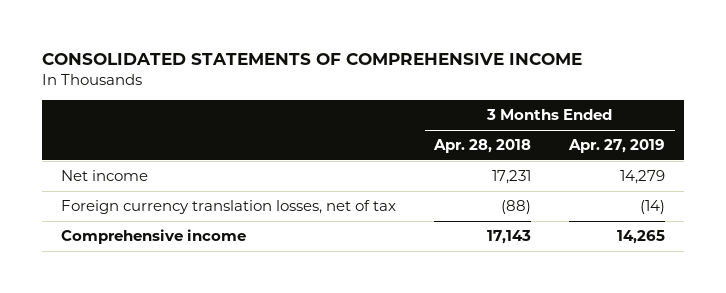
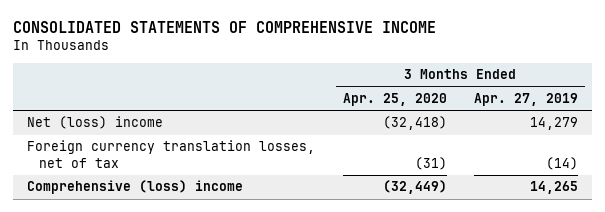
[433,139,532,154] Apr. 28, 2018 -> none
none -> [342,92,447,106] Apr. 25, 2020
[61,170,149,182] Net income -> [27,116,164,130] Net (loss) income
[61,229,247,245] Comprehensive income -> [27,180,244,195] Comprehensive (loss) income

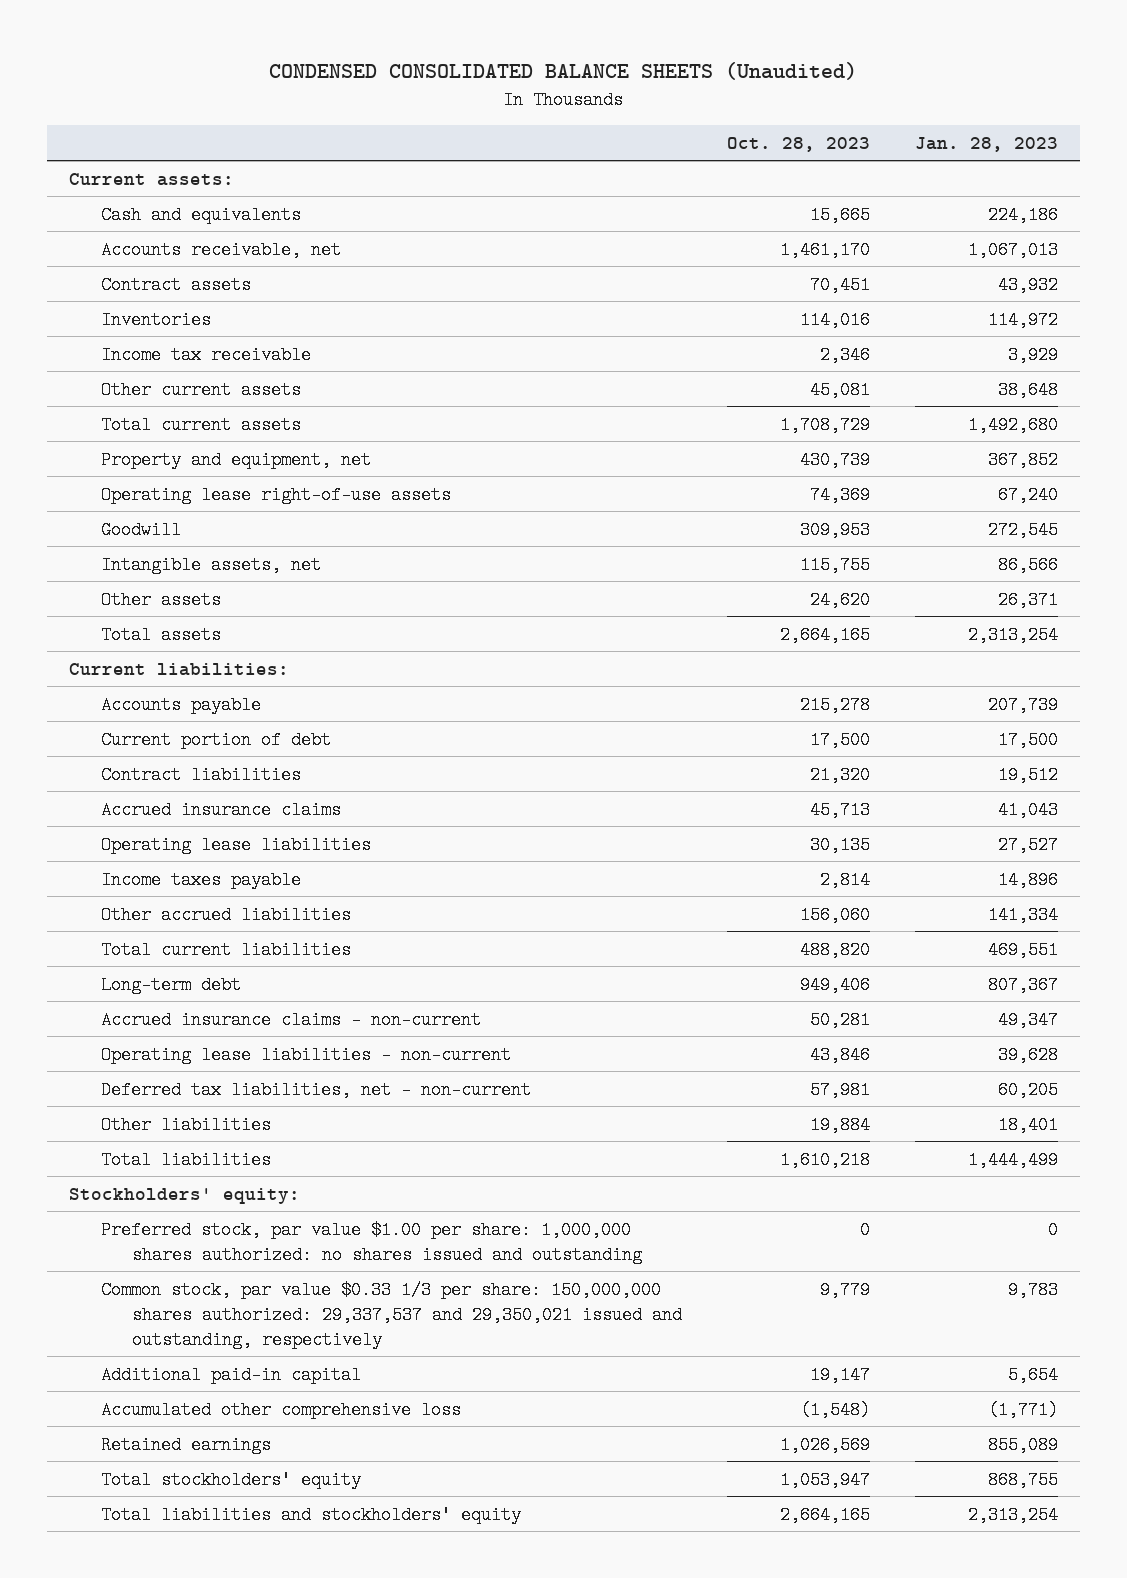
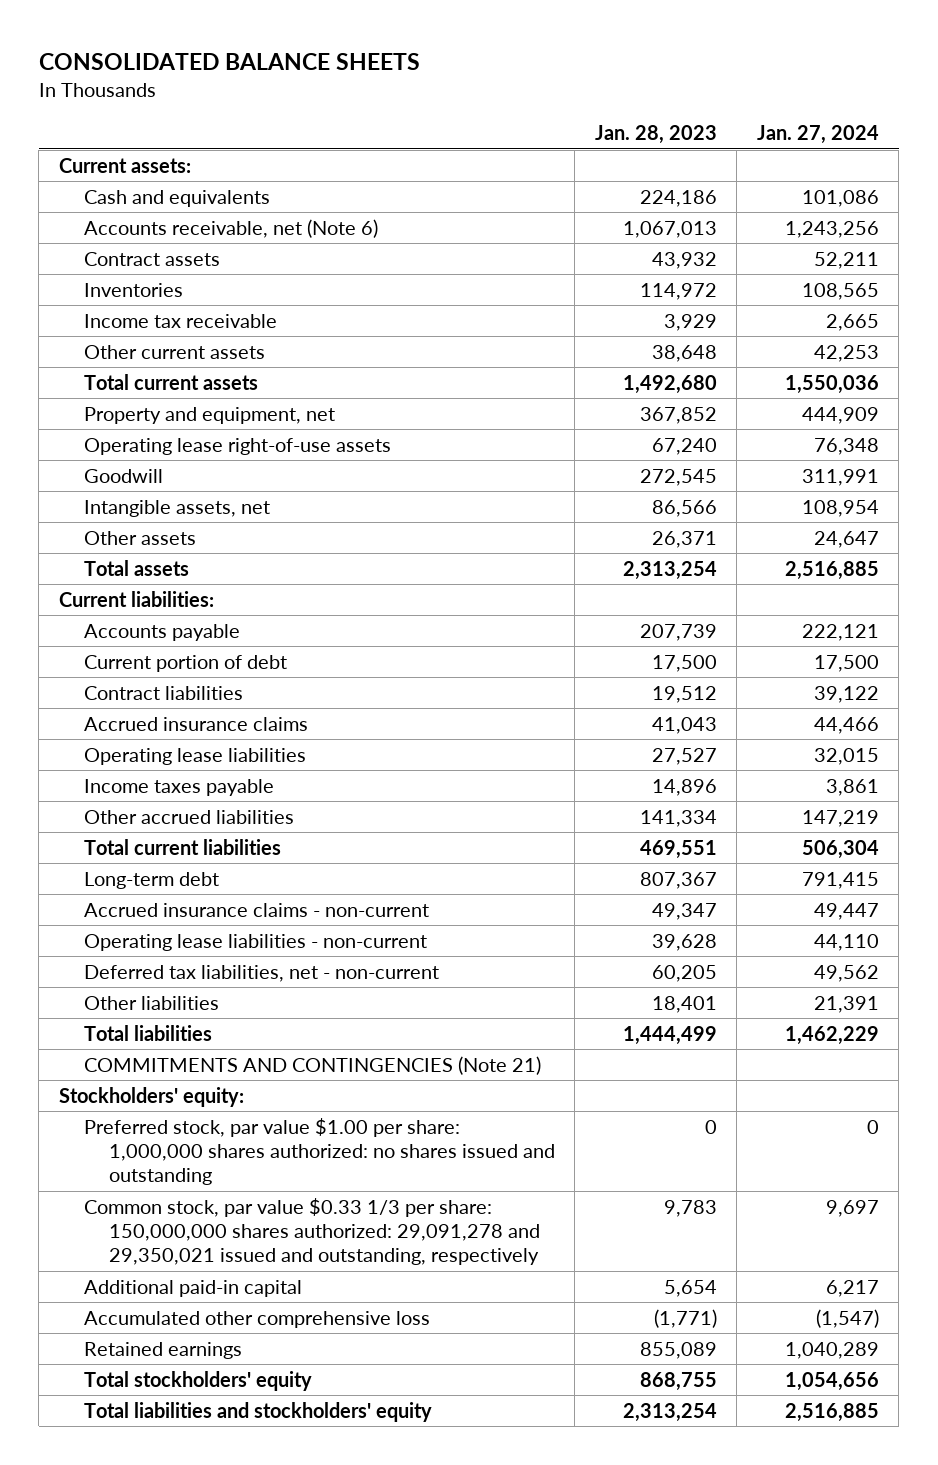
[269,62,858,81] CONDENSED CONSOLIDATED BALANCE SHEETS (Unaudited) -> [38,53,420,71] CONSOLIDATED BALANCE SHEETS
[726,137,870,153] Oct. 28, 2023 -> none
none -> [756,125,879,145] Jan. 27, 2024
[100,240,341,259] Accounts receivable, net -> [83,218,378,238] Accounts receivable, net (Note 6)
none -> [83,1055,541,1075] COMMITMENTS AND CONTINGENCIES (Note 21)
[100,1280,683,1349] Common stock, par value $0.33 1/3 per share: 150,000,000 shares authorized: 29,337,537 and 29,350,021 issued and outstanding, respectively -> [83,1197,540,1266] Common stock, par value $0.33 1/3 per share: 150,000,000 shares authorized: 29,091,278 and 29,350,021 issued and outstanding, respectively

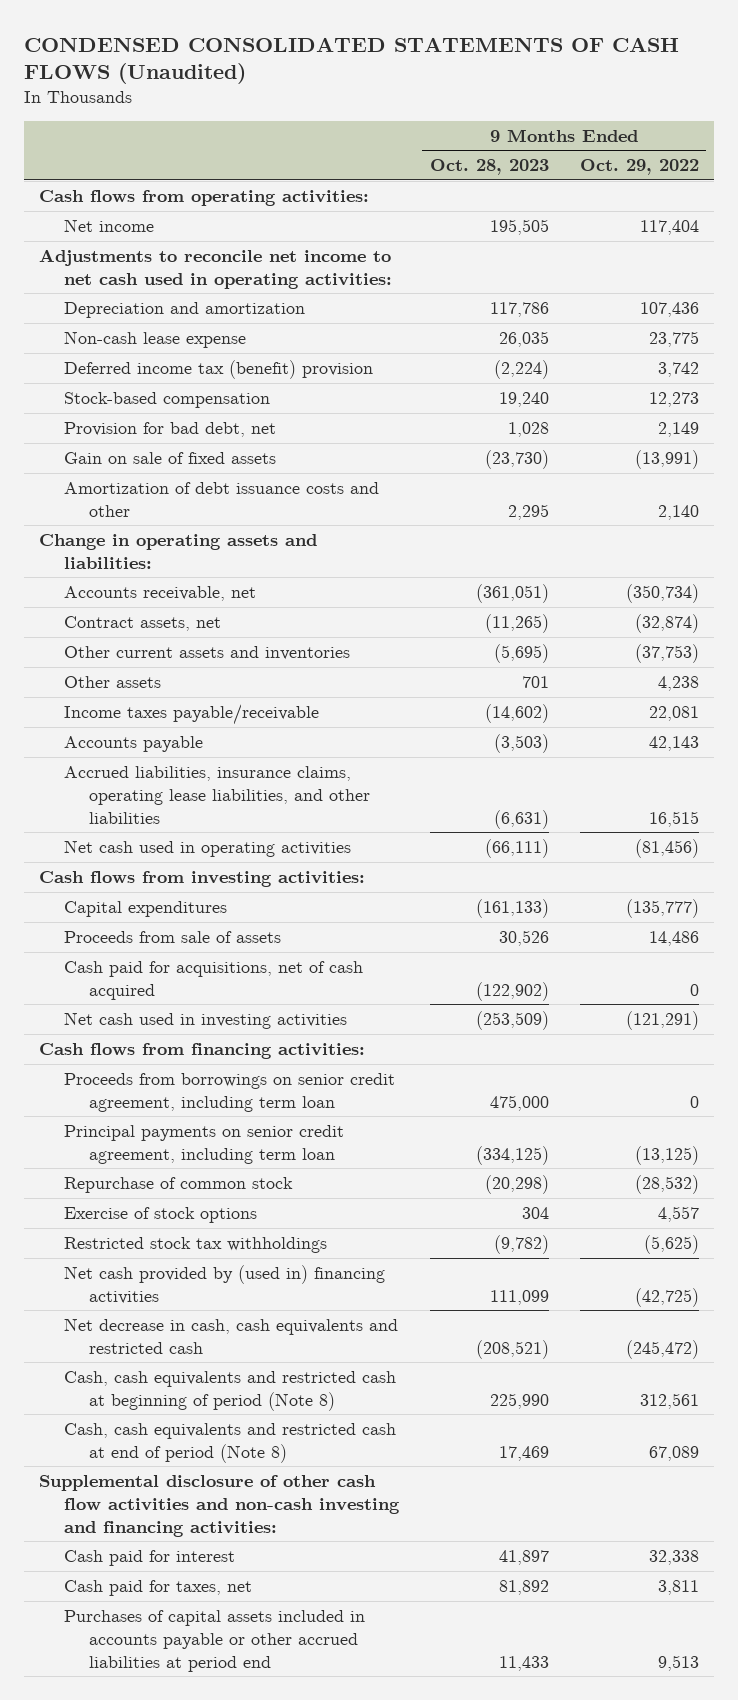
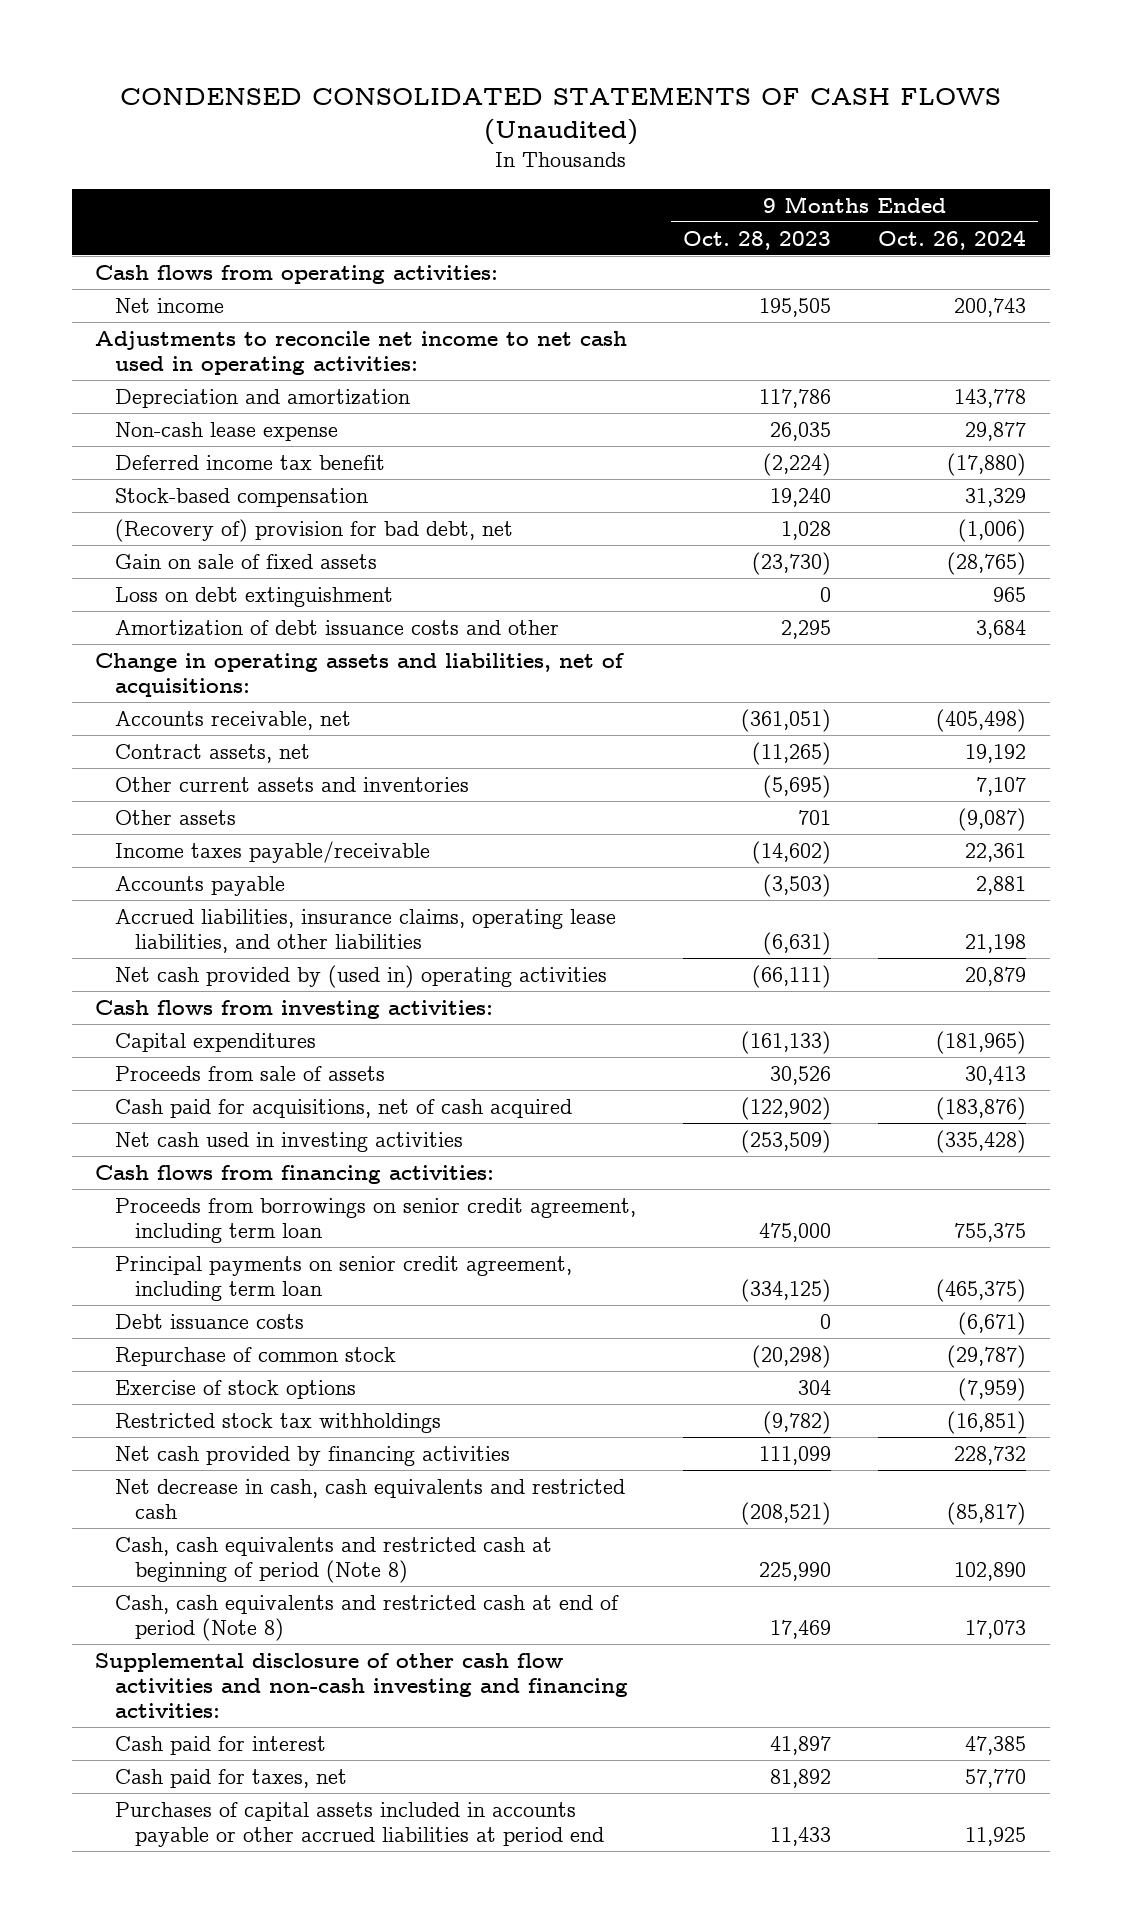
[579,159,699,176] Oct. 29, 2022 -> none
none -> [878,229,1027,250] Oct. 26, 2024
[64,359,374,379] Deferred income tax (benefit) provision -> [115,454,386,470] Deferred income tax benefit
[64,421,277,437] Provision for bad debt, net -> [115,518,514,542] (Recovery of) provision for bad debt, net
none -> [115,586,394,607] Loss on debt extinguishment
[39,533,318,569] Change in operating assets and liabilities: -> [95,652,625,697] Change in operating assets and liabilities, net of acquisitions:
[64,839,352,857] Net cash used in operating activities -> [115,964,608,988] Net cash provided by (used in) operating activities
none -> [115,1313,305,1329] Debt issuance costs
[64,1264,386,1304] Net cash provided by (used in) financing activities -> [115,1445,511,1466] Net cash provided by financing activities

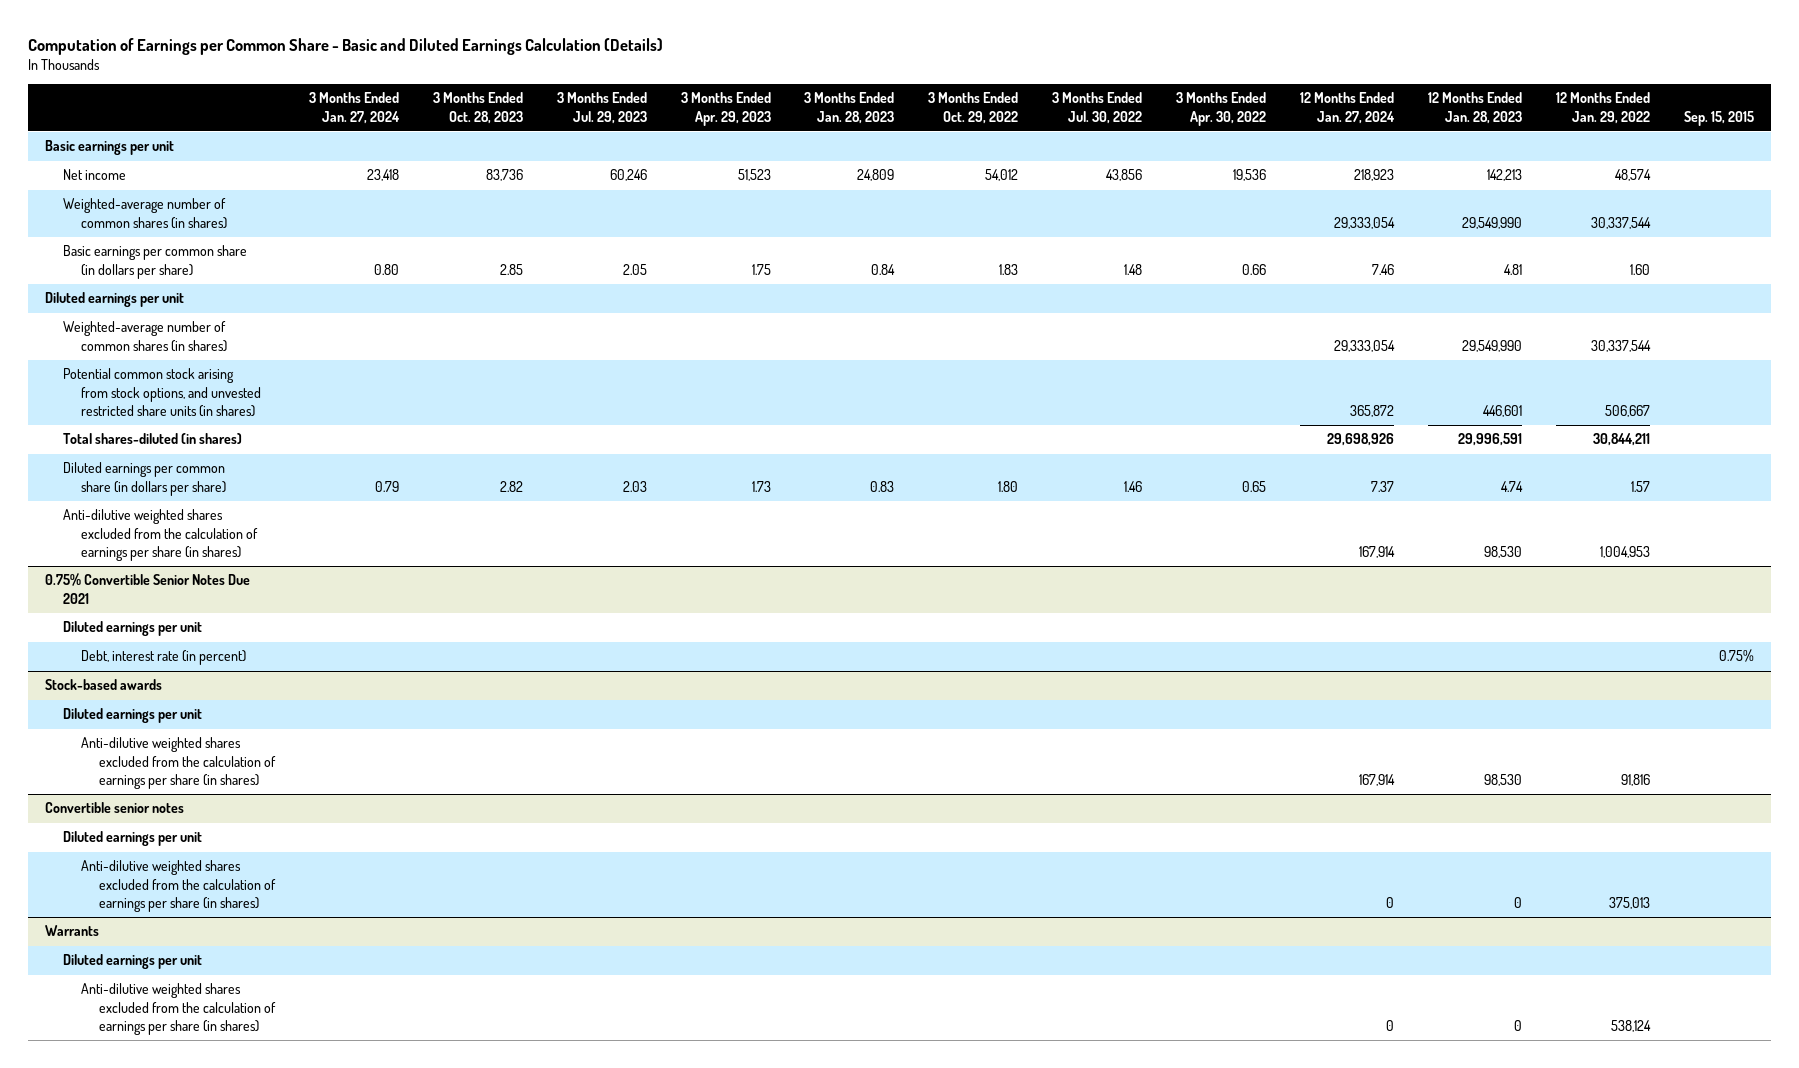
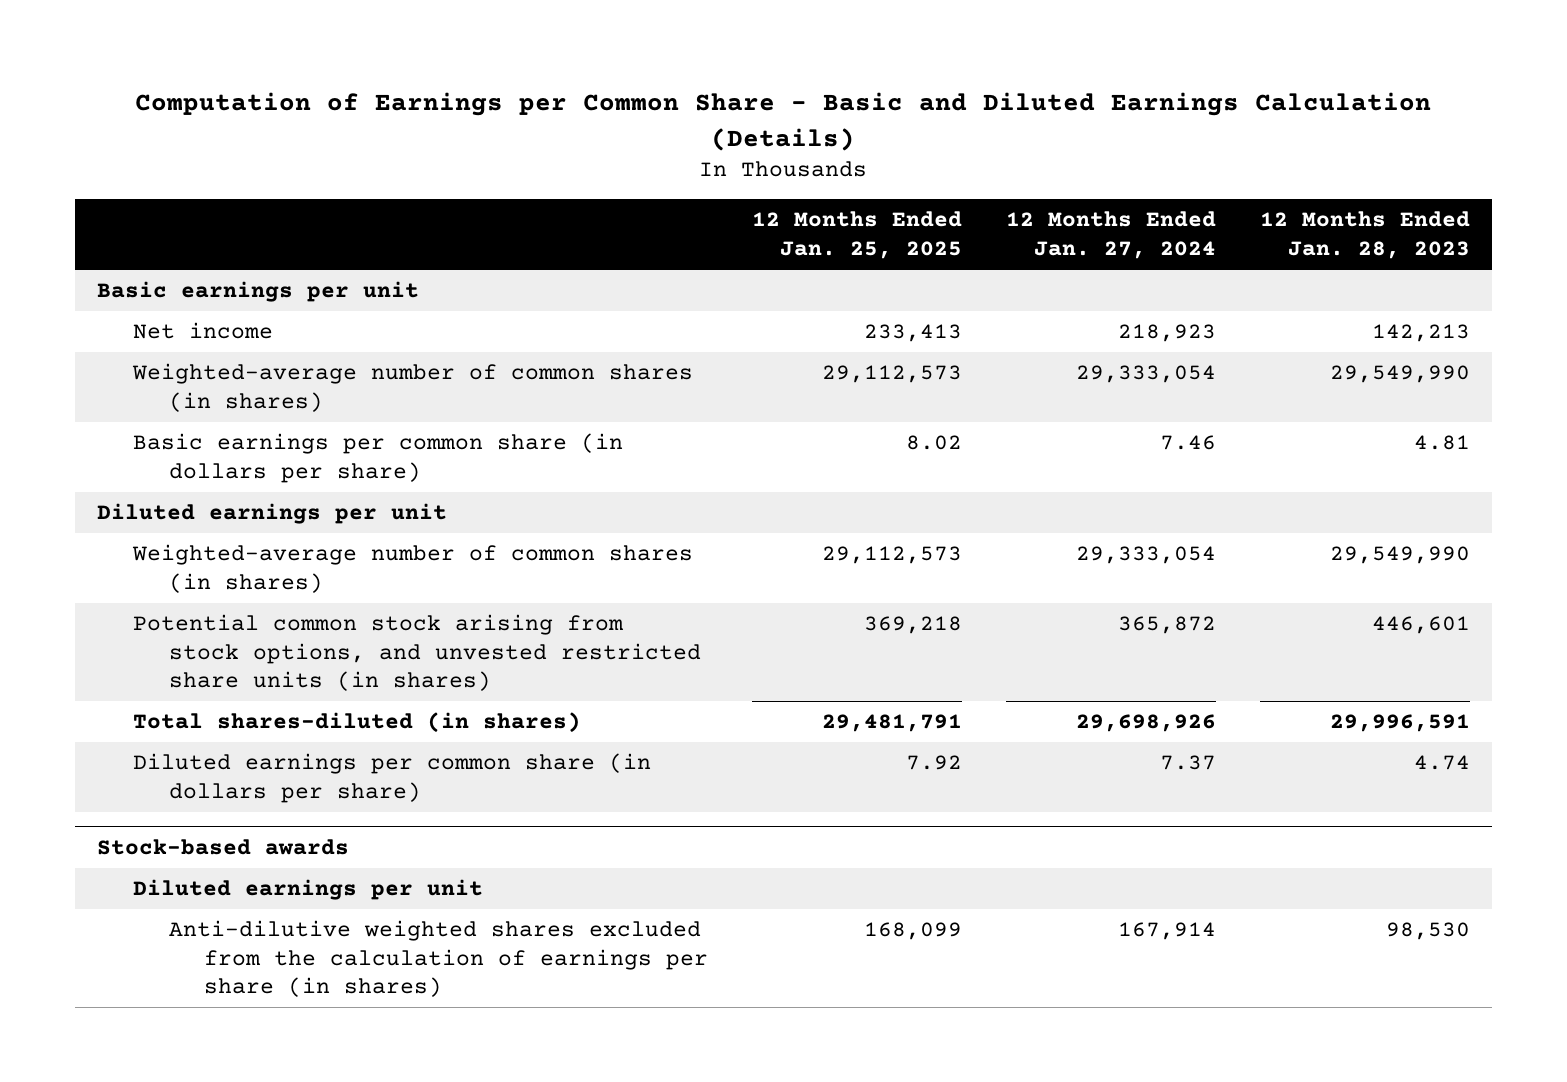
[308,92,400,124] 3 Months Ended Jan. 27, 2024 -> none
[432,92,523,124] 3 Months Ended Oct. 28, 2023 -> none
[556,92,647,124] 3 Months Ended Jul. 29, 2023 -> none
[680,92,771,126] 3 Months Ended Apr. 29, 2023 -> none
[804,92,895,124] 3 Months Ended Jan. 28, 2023 -> none
[928,92,1019,124] 3 Months Ended Oct. 29, 2022 -> none
[1052,92,1143,124] 3 Months Ended Jul. 30, 2022 -> none
[1176,92,1267,126] 3 Months Ended Apr. 30, 2022 -> none
[1555,92,1650,124] 12 Months Ended Jan. 29, 2022 -> none
[1683,110,1754,126] Sep. 15, 2015 -> none
none -> [752,211,963,260] 12 Months Ended Jan. 25, 2025
[63,509,259,562] Anti-dilutive weighted shares excluded from the calculation of earnings per share (in shares) -> none
[45,573,251,604] 0.75% Convertible Senior Notes Due 2021 -> none
[63,621,203,637] Diluted earnings per unit -> none
[81,650,247,666] Debt, interest rate (in percent) -> none
[45,802,185,814] Convertible senior notes -> none
[63,831,203,847] Diluted earnings per unit -> none
[81,860,277,913] Anti-dilutive weighted shares excluded from the calculation of earnings per share (in shares) -> none
[45,925,100,937] Warrants -> none
[63,954,203,970] Diluted earnings per unit -> none
[81,983,277,1036] Anti-dilutive weighted shares excluded from the calculation of earnings per share (in shares) -> none

